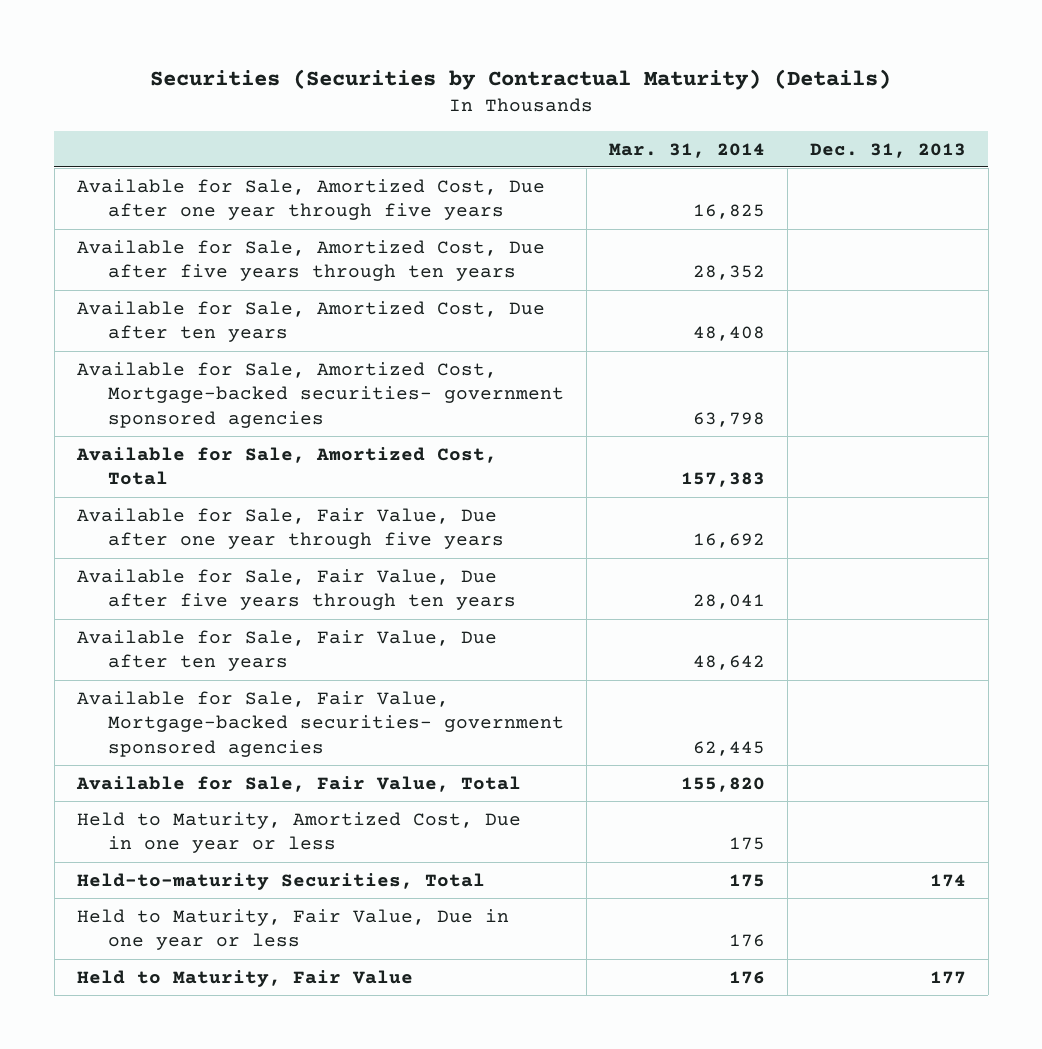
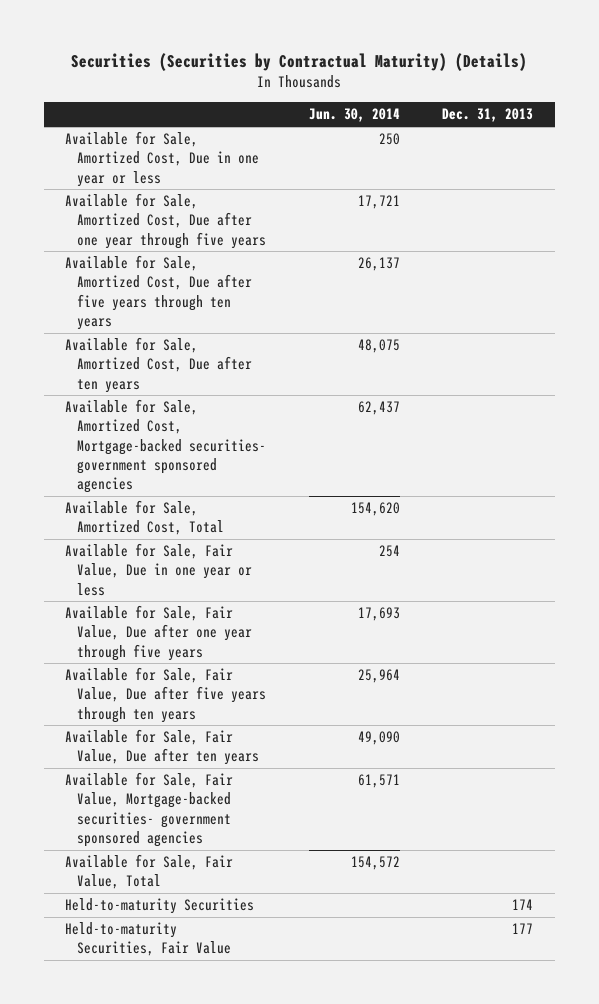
[608,142,765,158] Mar. 31, 2014 -> none
none -> [308,108,400,123] Jun. 30, 2014
none -> [65,131,260,187] Available for Sale, Amortized Cost, Due in one year or less
none -> [65,543,253,596] Available for Sale, Fair Value, Due in one year or less
[76,811,521,854] Held to Maturity, Amortized Cost, Due in one year or less -> none
[76,908,509,951] Held to Maturity, Fair Value, Due in one year or less -> none
[76,872,485,890] Held-to-maturity Securities, Total -> [65,898,255,915] Held-to-maturity Securities
[76,969,413,987] Held to Maturity, Fair Value -> [65,922,232,957] Held-to-maturity Securities, Fair Value

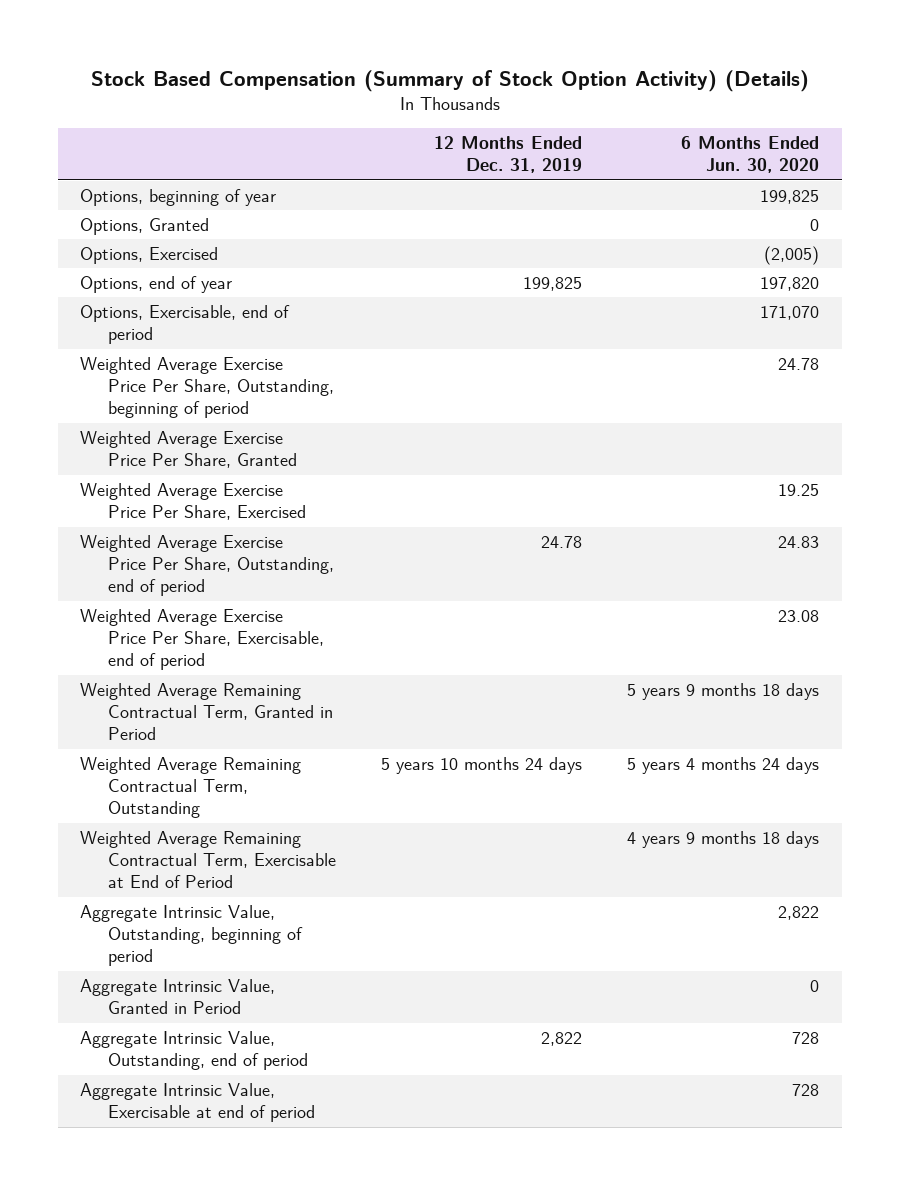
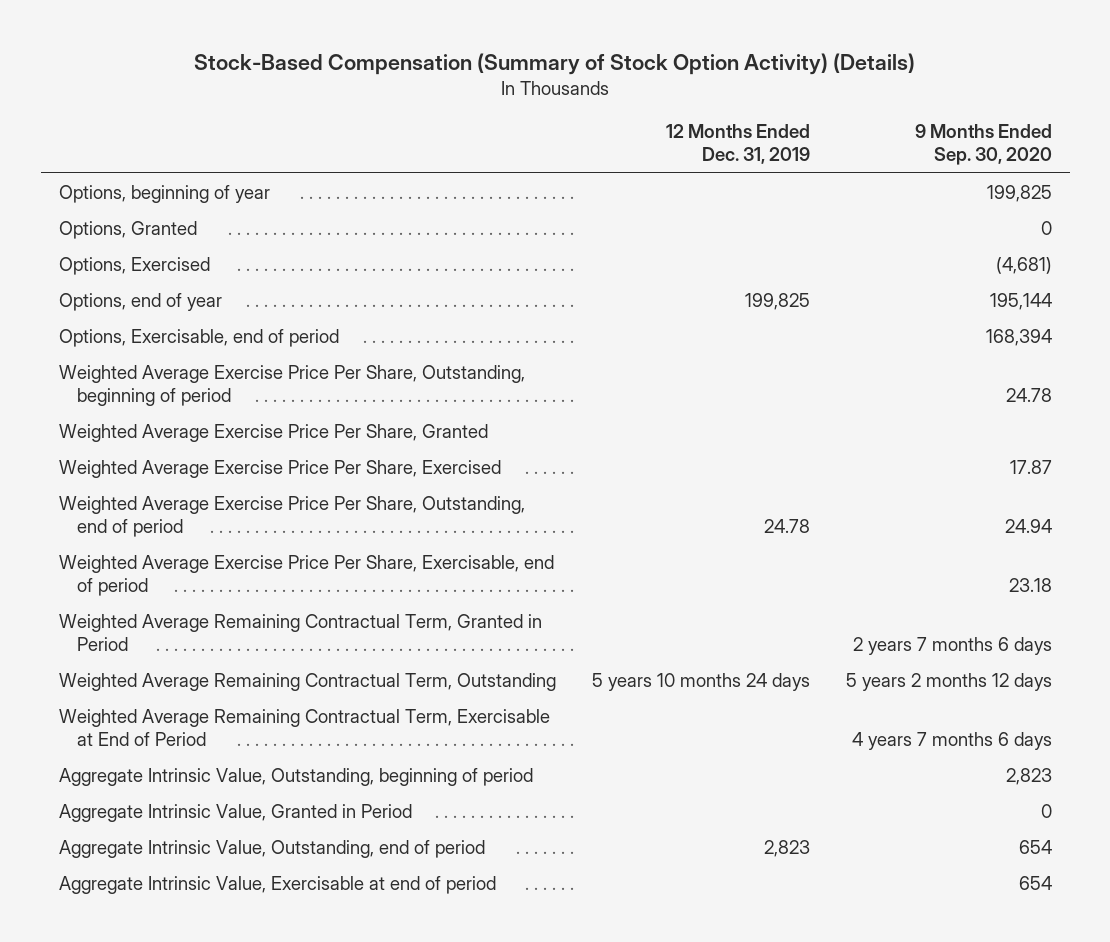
[90,69,809,92] Stock Based Compensation (Summary of Stock Option Activity) (Details) -> [194,52,916,75] Stock-Based Compensation (Summary of Stock Option Activity) (Details)
[681,136,820,174] 6 Months Ended Jun. 30, 2020 -> none
none -> [914,124,1052,166] 9 Months Ended Sep. 30, 2020
[541,1032,583,1047] 2,822 -> [763,839,810,857] 2,823

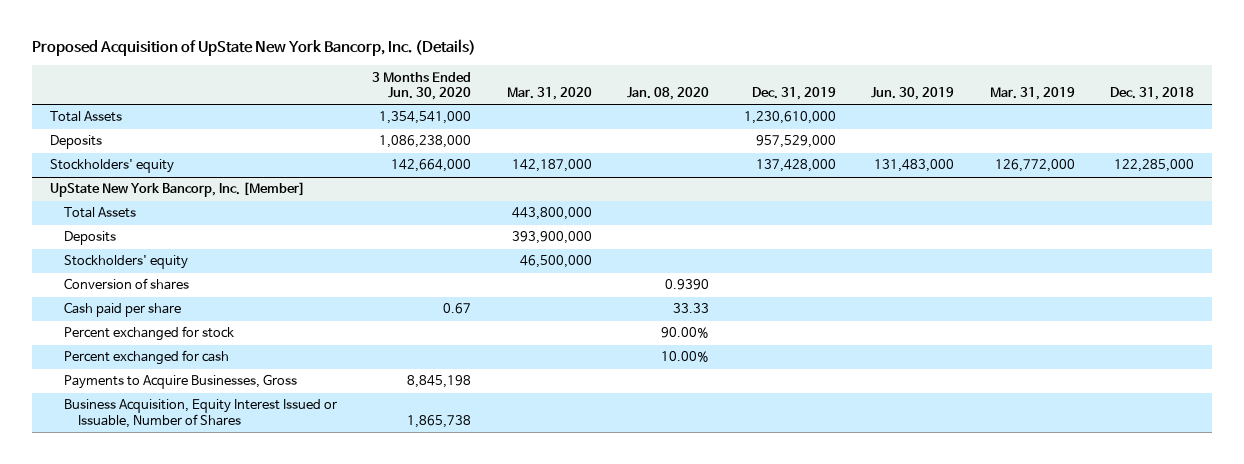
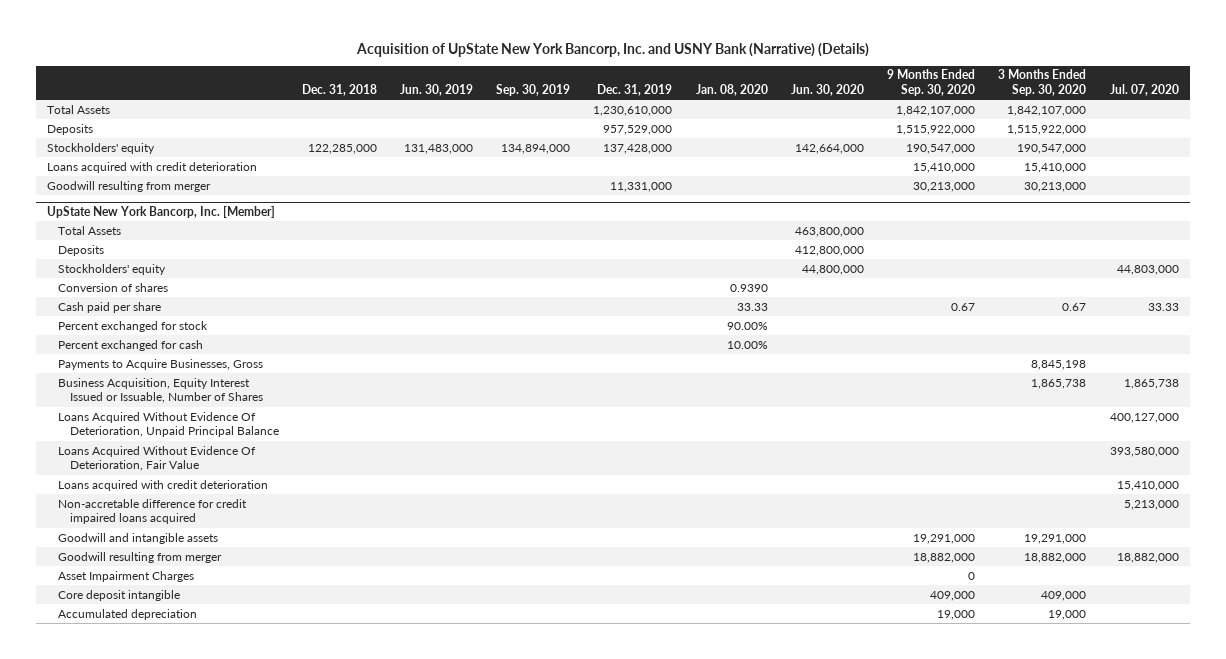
[32,39,477,57] Proposed Acquisition of UpState New York Bancorp, Inc. (Details) -> [356,42,870,57] Acquisition of UpState New York Bancorp, Inc. and USNY Bank (Narrative) (Details)
[372,71,472,101] 3 Months Ended Jun. 30, 2020 -> none
[506,87,592,101] Mar. 31, 2020 -> none
[989,87,1075,101] Mar. 31, 2019 -> none
none -> [496,84,571,97] Sep. 30, 2019
none -> [790,84,864,97] Jun. 30, 2020
none -> [887,69,976,97] 9 Months Ended Sep. 30, 2020
none -> [998,69,1087,97] 3 Months Ended Sep. 30, 2020
none -> [1109,84,1179,97] Jul. 07, 2020
none -> [47,161,258,173] Loans acquired with credit deterioration
none -> [47,180,212,192] Goodwill resulting from merger
none -> [58,411,279,438] Loans Acquired Without Evidence Of Deterioration, Unpaid Principal Balance
none -> [58,445,257,472] Loans Acquired Without Evidence Of Deterioration, Fair Value
none -> [58,479,269,491] Loans acquired with credit deterioration
none -> [58,498,248,525] Non-accretable difference for credit impaired loans acquired
none -> [58,532,219,544] Goodwill and intangible assets
none -> [58,551,223,563] Goodwill resulting from merger
none -> [58,570,195,582] Asset Impairment Charges
none -> [58,589,181,601] Core deposit intangible
none -> [58,608,198,620] Accumulated depreciation

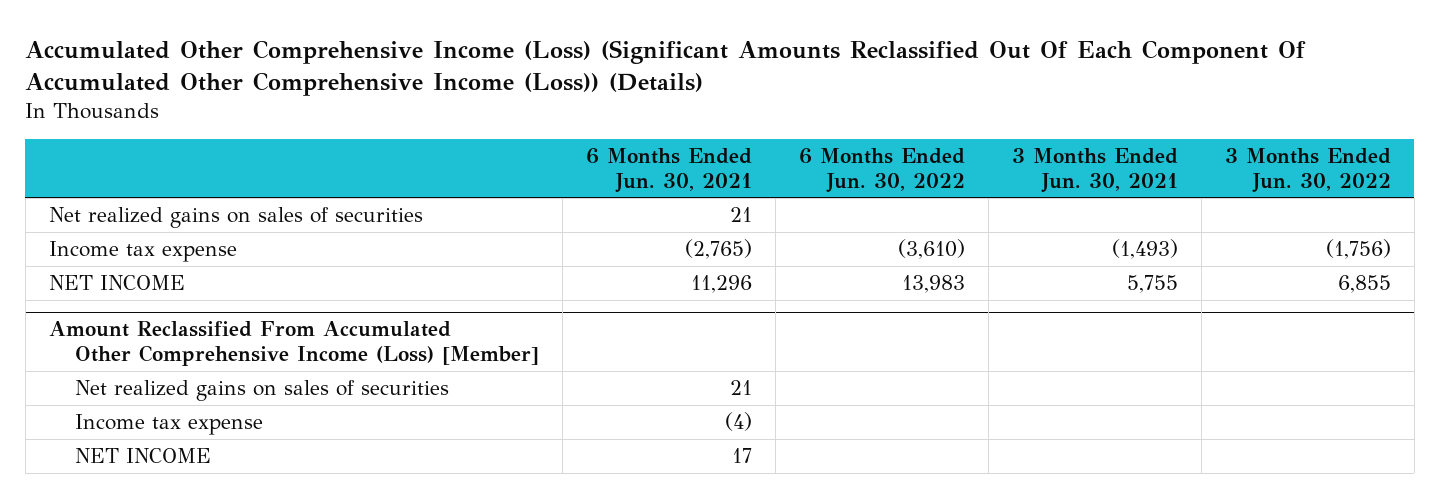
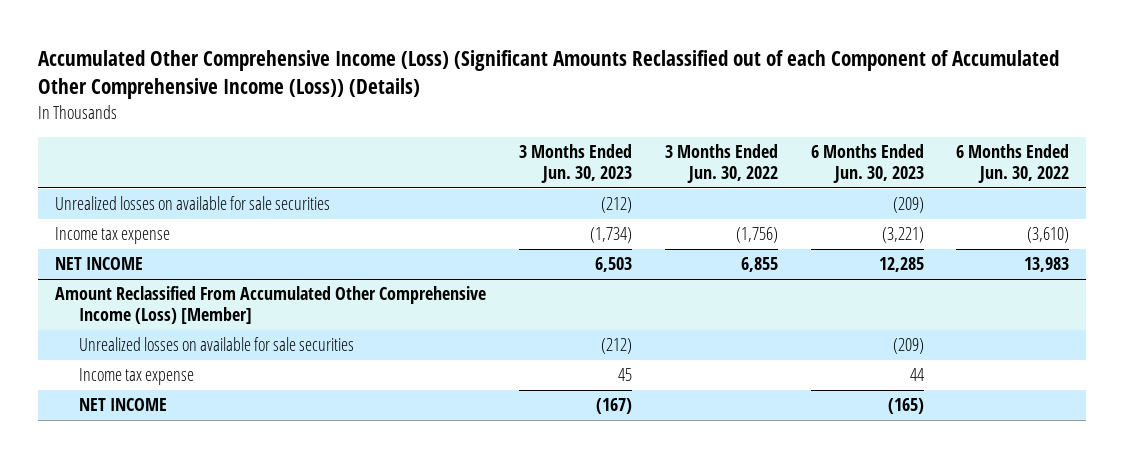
[25,39,1307,97] Accumulated Other Comprehensive Income (Loss) (Significant Amounts Reclassified Out Of Each Component Of Accumulated Other Comprehensive Income (Loss)) (Details) -> [38,50,1060,100] Accumulated Other Comprehensive Income (Loss) (Significant Amounts Reclassified out of each Component of Accumulated Other Comprehensive Income (Loss)) (Details)
[585,148,752,193] 6 Months Ended Jun. 30, 2021 -> none
[1011,148,1178,193] 3 Months Ended Jun. 30, 2021 -> none
none -> [518,144,632,184] 3 Months Ended Jun. 30, 2023
none -> [810,144,924,184] 6 Months Ended Jun. 30, 2023
[48,207,423,229] Net realized gains on sales of securities -> [54,196,330,211] Unrealized losses on available for sale securities
[74,380,449,402] Net realized gains on sales of securities -> [79,337,355,352] Unrealized losses on available for sale securities

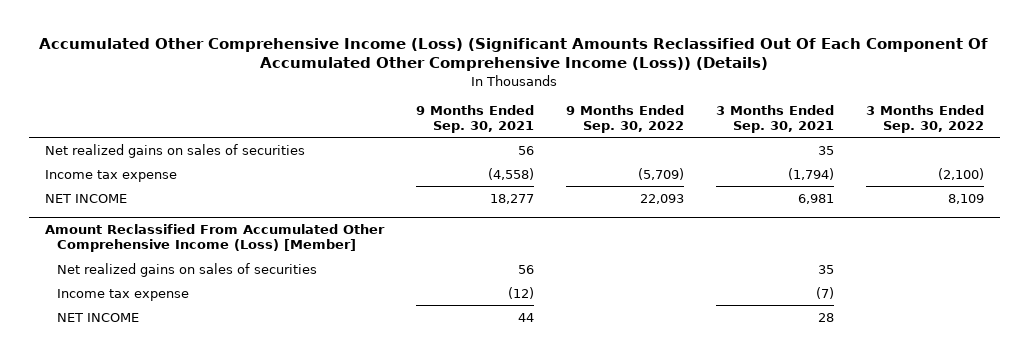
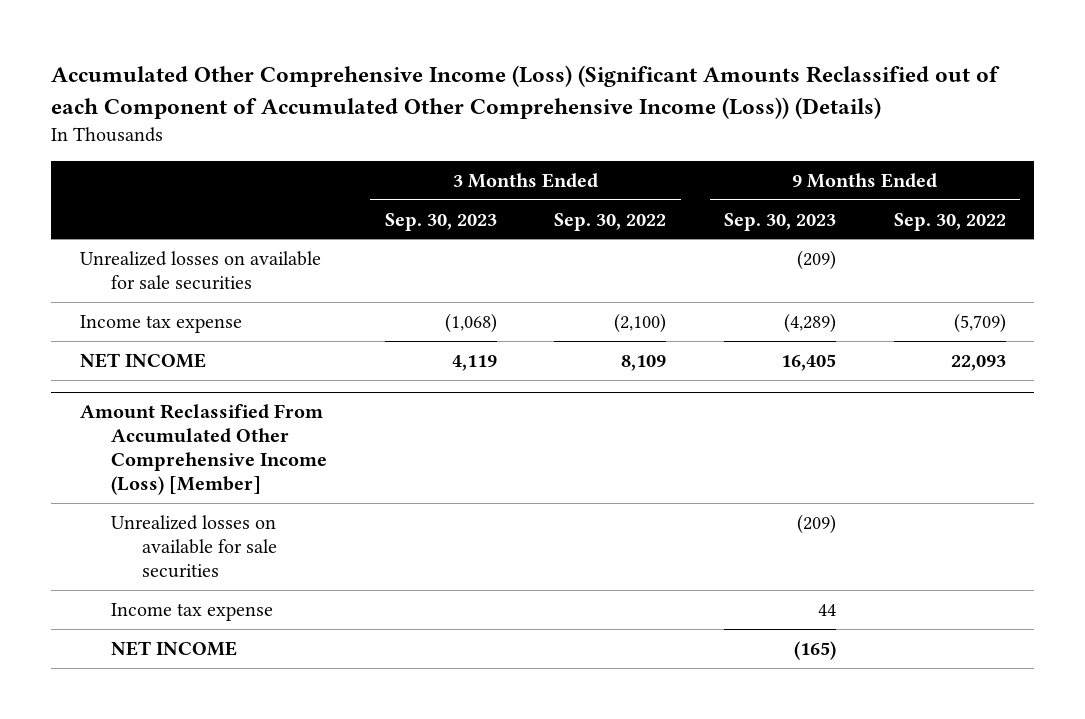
[39,37,989,72] Accumulated Other Comprehensive Income (Loss) (Significant Amounts Reclassified Out Of Each Component Of Accumulated Other Comprehensive Income (Loss)) (Details) -> [50,65,1000,119] Accumulated Other Comprehensive Income (Loss) (Significant Amounts Reclassified out of each Component of Accumulated Other Comprehensive Income (Loss)) (Details)
[415,104,534,134] 9 Months Ended Sep. 30, 2021 -> none
[715,104,834,134] 3 Months Ended Sep. 30, 2021 -> none
none -> [384,212,497,231] Sep. 30, 2023
none -> [723,212,836,231] Sep. 30, 2023
[44,143,305,158] Net realized gains on sales of securities -> [79,250,321,290] Unrealized losses on available for sale securities
[56,262,317,277] Net realized gains on sales of securities -> [111,514,278,578] Unrealized losses on available for sale securities

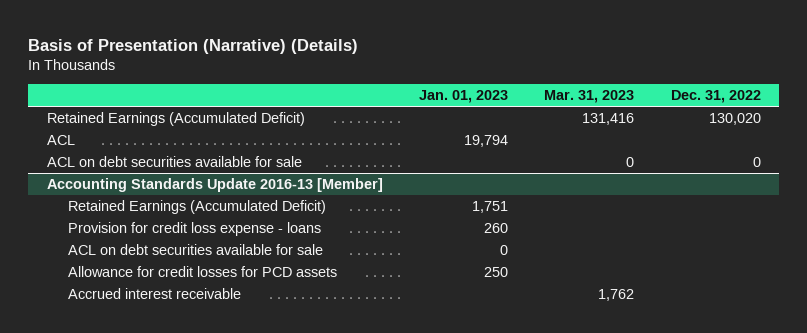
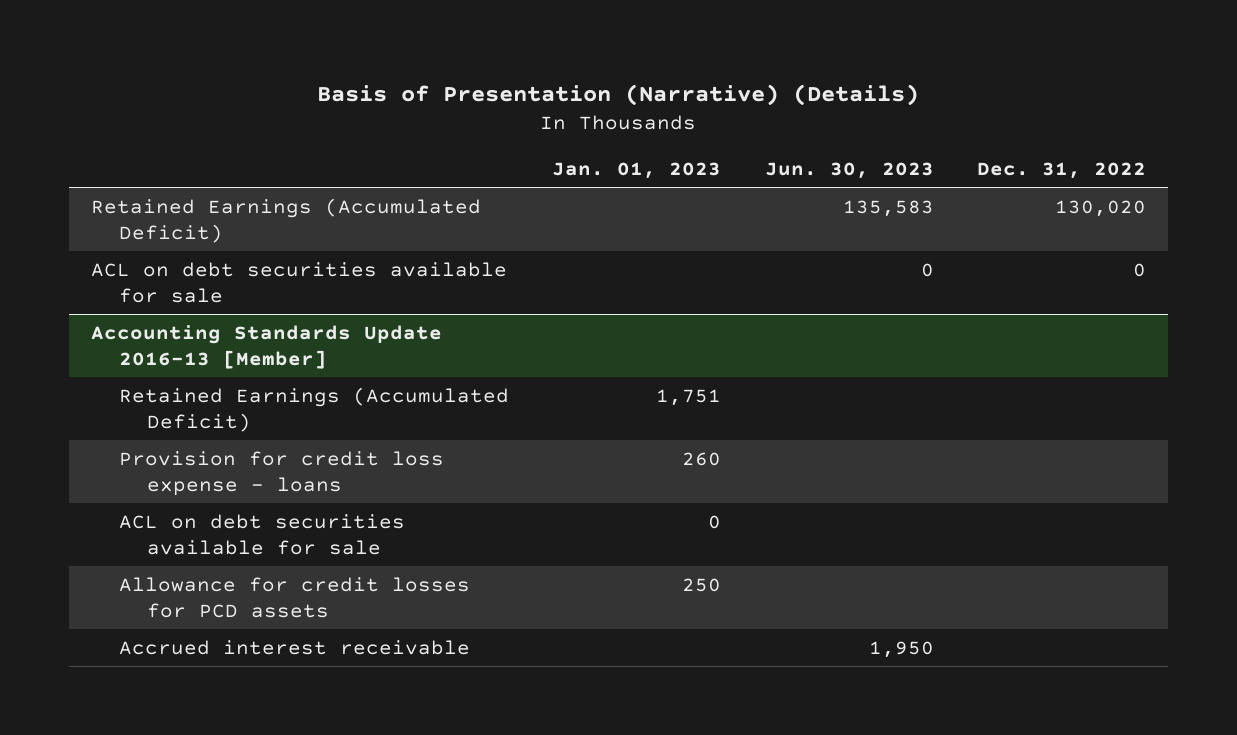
[544,90,635,104] Mar. 31, 2023 -> none
none -> [764,161,934,179] Jun. 30, 2023
[46,134,75,145] ACL -> none

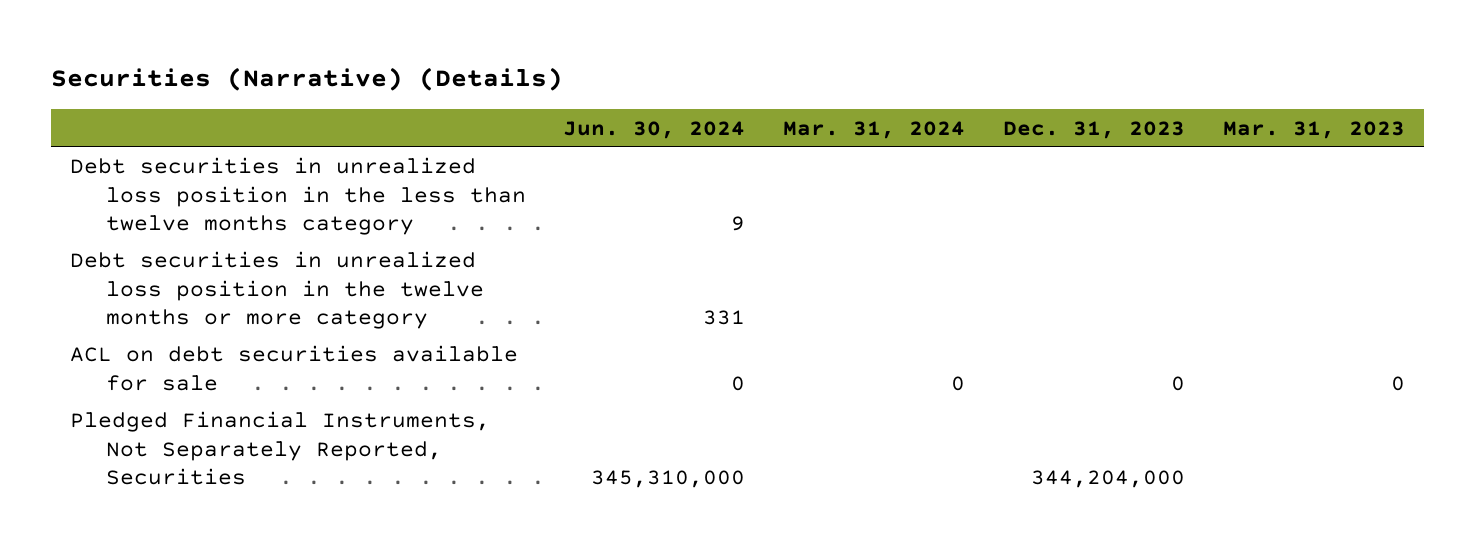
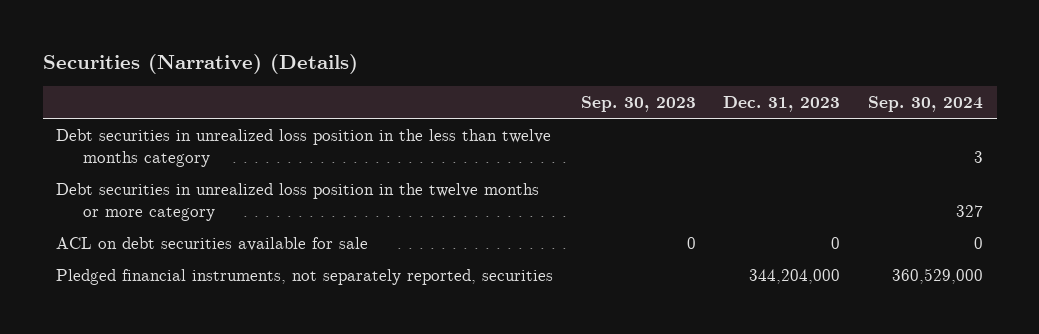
[563,120,746,139] Jun. 30, 2024 -> none
[783,120,966,139] Mar. 31, 2024 -> none
[1222,120,1405,139] Mar. 31, 2023 -> none
none -> [580,96,696,113] Sep. 30, 2023
none -> [867,96,983,113] Sep. 30, 2024
[69,411,490,486] Pledged Financial Instruments, Not Separately Reported, Securities -> [56,268,554,285] Pledged financial instruments, not separately reported, securities

